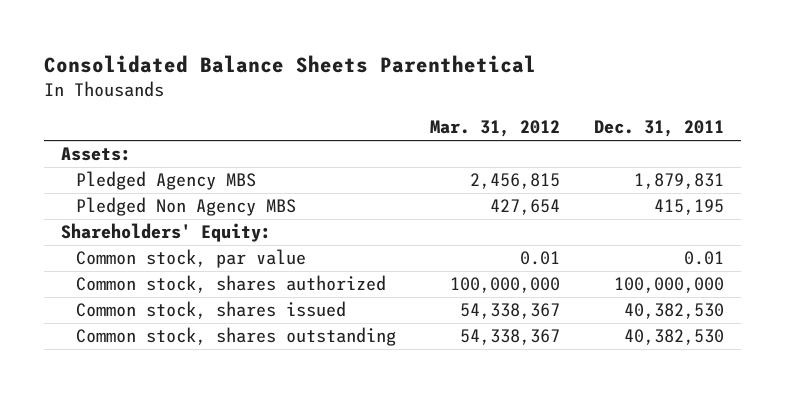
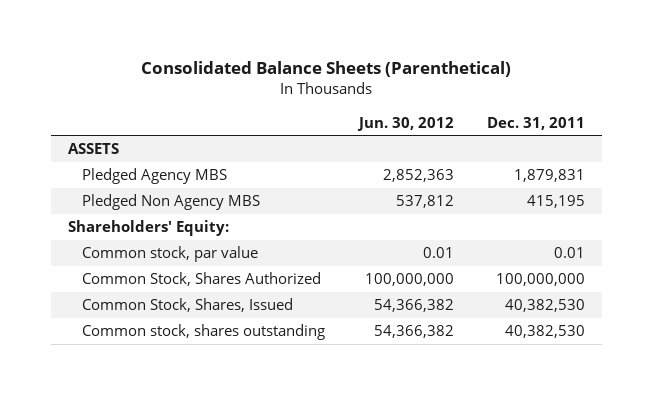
[44,55,537,74] Consolidated Balance Sheets Parenthetical -> [141,61,512,78] Consolidated Balance Sheets (Parenthetical)
[430,120,561,138] Mar. 31, 2012 -> none
none -> [356,116,454,131] Jun. 30, 2012
[61,147,132,162] Assets: -> [67,143,119,155] ASSETS
[76,275,387,294] Common stock, shares authorized -> [82,272,322,287] Common Stock, Shares Authorized
[76,301,347,320] Common stock, shares issued -> [82,298,294,313] Common Stock, Shares, Issued

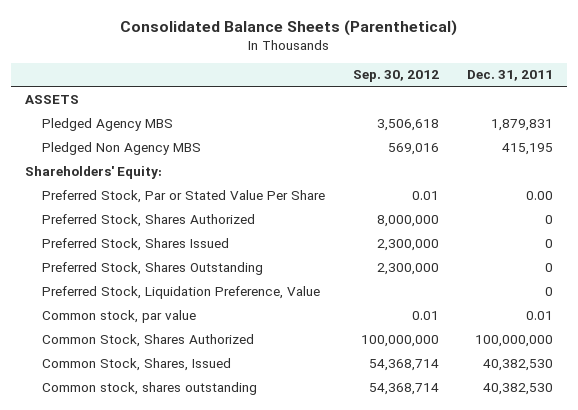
[356,116,454,131] Jun. 30, 2012 -> none
none -> [352,70,439,83] Sep. 30, 2012
none -> [41,189,325,203] Preferred Stock, Par or Stated Value Per Share
none -> [41,213,255,227] Preferred Stock, Shares Authorized
none -> [41,237,229,251] Preferred Stock, Shares Issued
none -> [41,261,263,275] Preferred Stock, Shares Outstanding
none -> [41,285,320,299] Preferred Stock, Liquidation Preference, Value

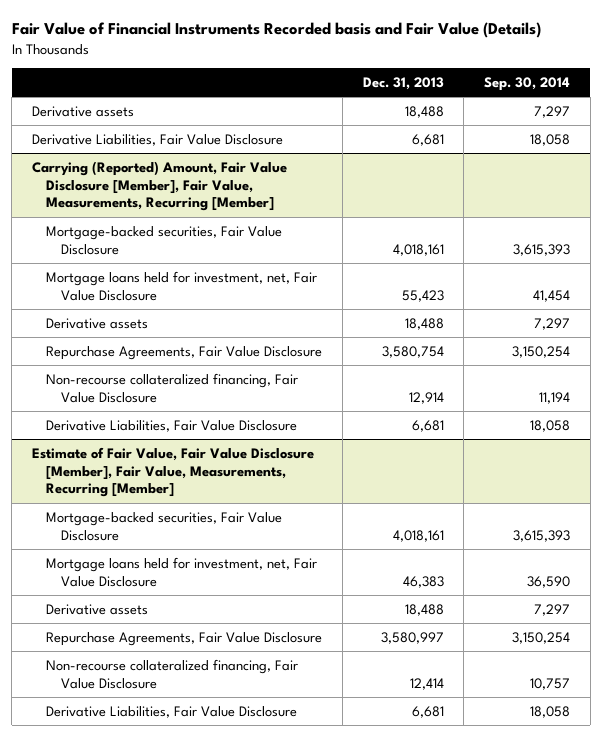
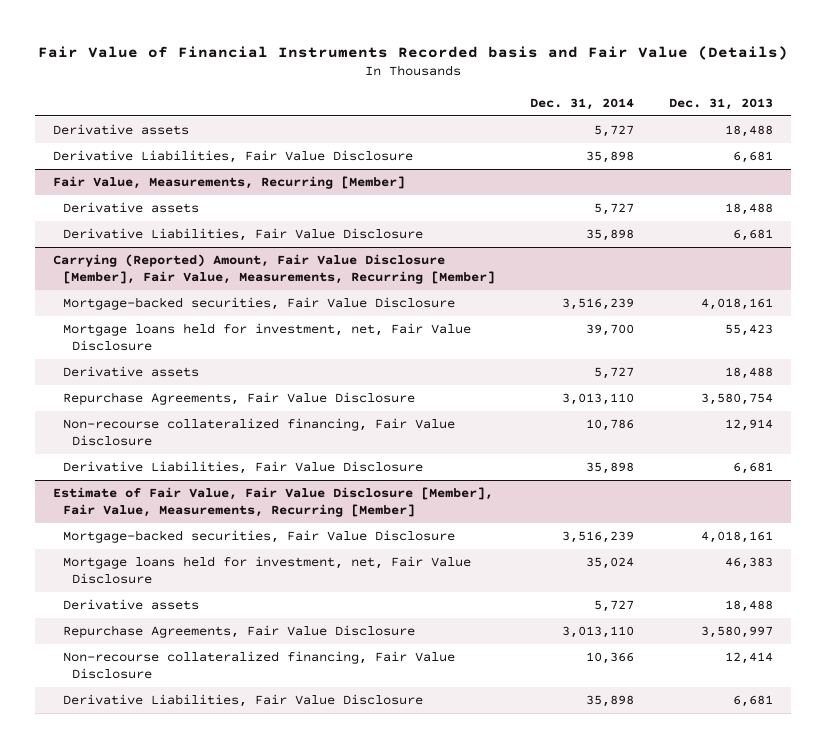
[484,77,571,92] Sep. 30, 2014 -> none
none -> [529,97,634,110] Dec. 31, 2014
none -> [52,176,405,190] Fair Value, Measurements, Recurring [Member]
none -> [62,202,199,214] Derivative assets
none -> [62,228,423,242] Derivative Liabilities, Fair Value Disclosure

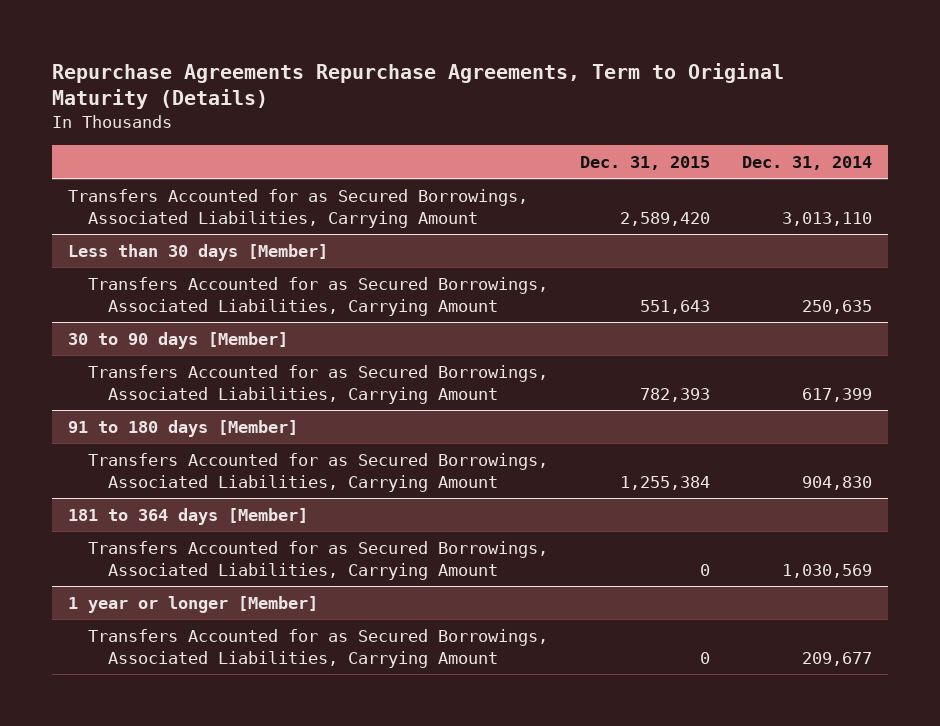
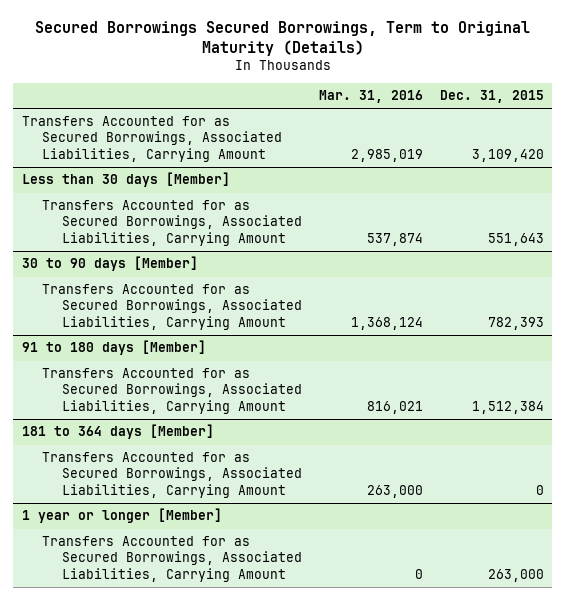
[52,62,785,110] Repurchase Agreements Repurchase Agreements, Term to Original Maturity (Details) -> [34,21,530,56] Secured Borrowings Secured Borrowings, Term to Original Maturity (Details)
[741,155,872,170] Dec. 31, 2014 -> none
none -> [318,90,423,104] Mar. 31, 2016
[619,211,710,226] 2,589,420 -> [471,148,544,162] 3,109,420
[619,475,710,490] 1,255,384 -> [471,400,544,414] 1,512,384
[699,651,710,664] 0 -> [487,568,544,582] 263,000

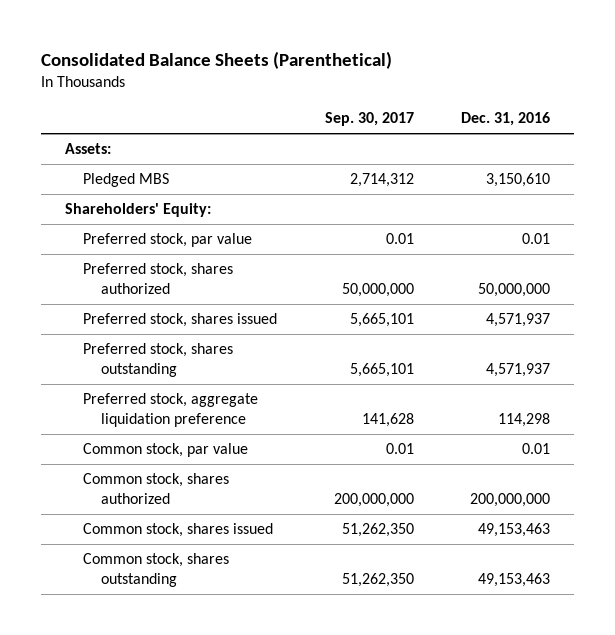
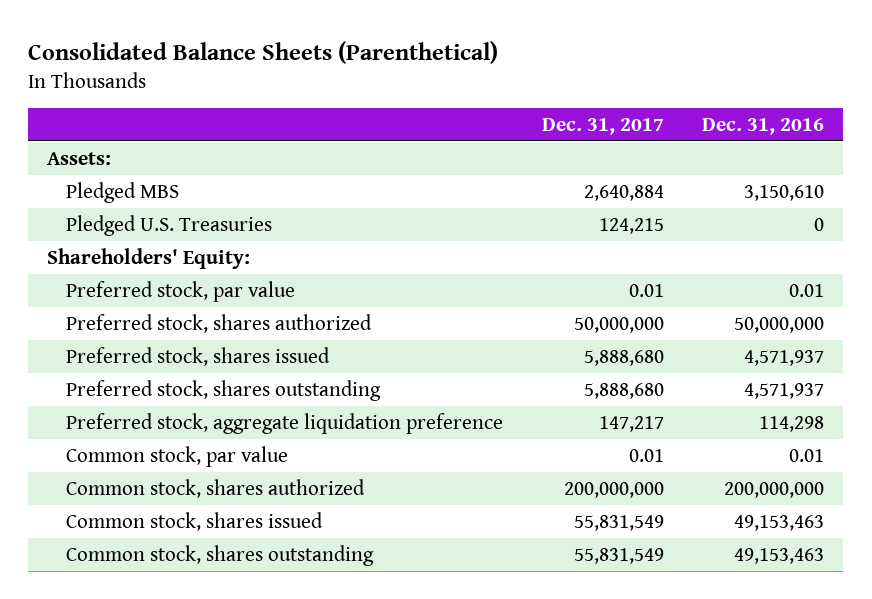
[324,112,414,127] Sep. 30, 2017 -> none
none -> [541,117,664,135] Dec. 31, 2017
none -> [66,214,273,236] Pledged U.S. Treasuries

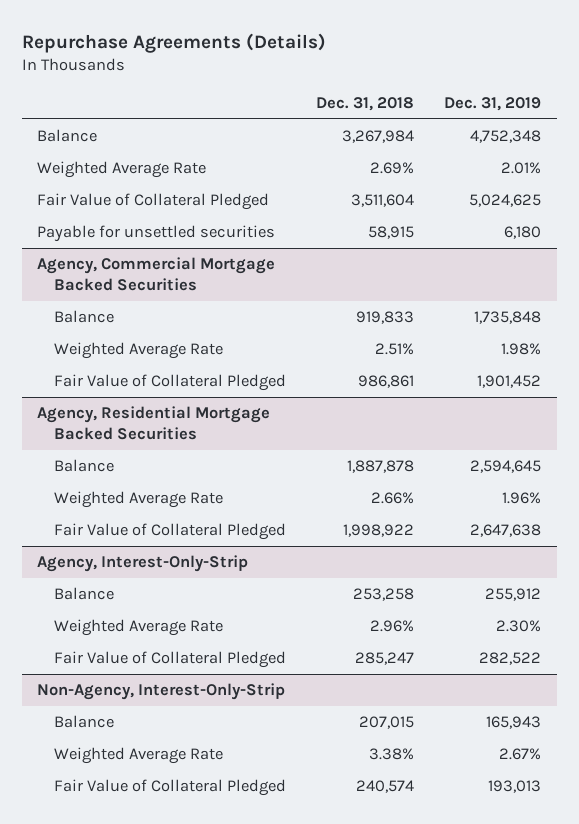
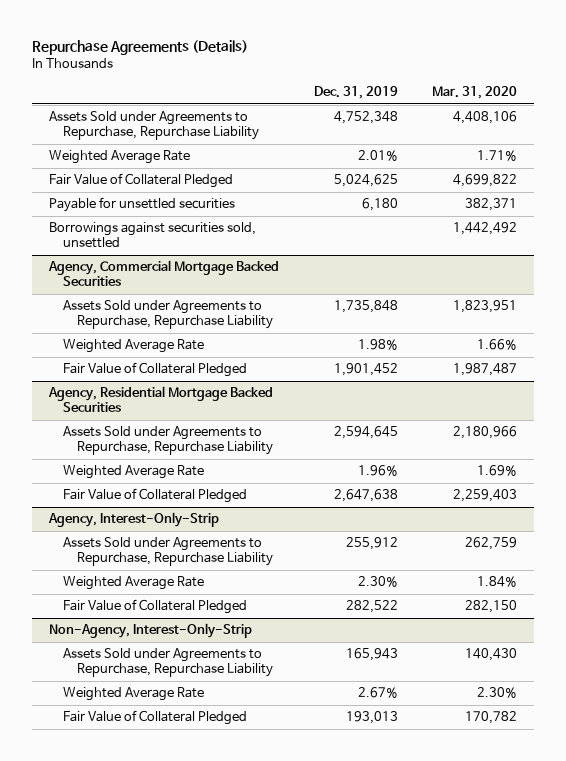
[316,96,415,111] Dec. 31, 2018 -> none
none -> [432,86,518,100] Mar. 31, 2020
[37,129,98,143] Balance -> [49,111,260,141] Assets Sold under Agreements to Repurchase, Repurchase Liability
none -> [49,222,257,249] Borrowings against securities sold, unsettled
[54,310,115,324] Balance -> [63,300,274,330] Assets Sold under Agreements to Repurchase, Repurchase Liability
[54,459,115,473] Balance -> [63,426,274,456] Assets Sold under Agreements to Repurchase, Repurchase Liability
[54,587,115,601] Balance -> [63,537,274,567] Assets Sold under Agreements to Repurchase, Repurchase Liability
[54,715,115,729] Balance -> [63,648,274,678] Assets Sold under Agreements to Repurchase, Repurchase Liability

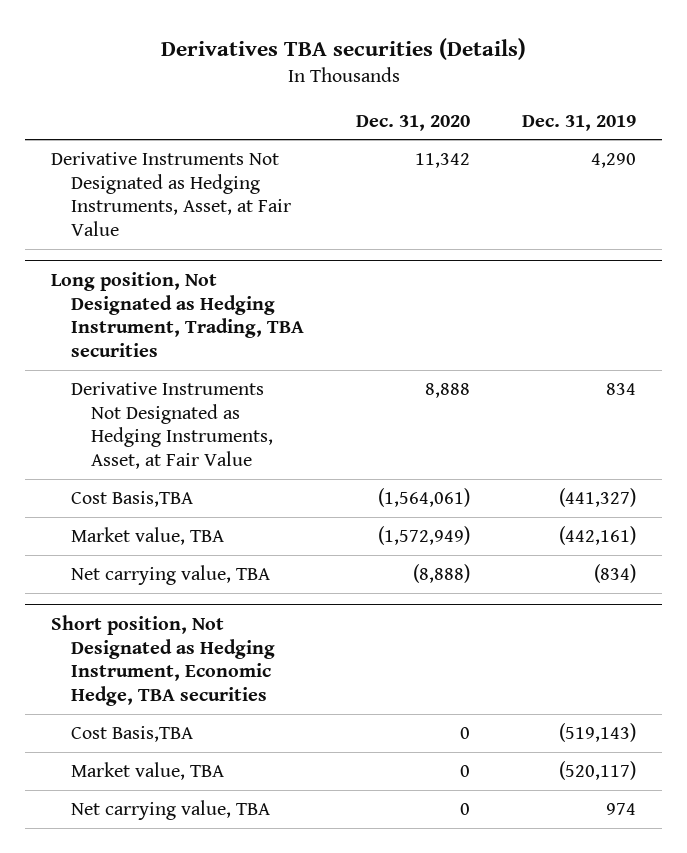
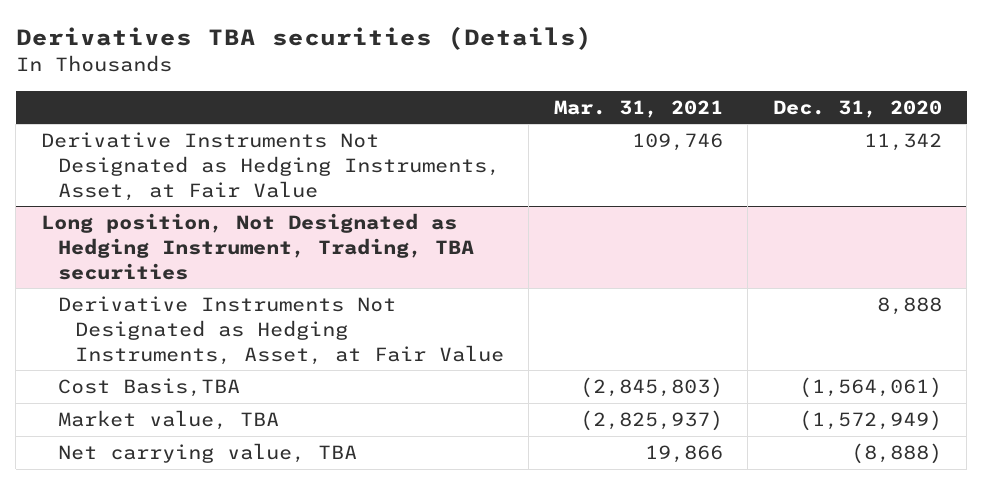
[521,114,636,131] Dec. 31, 2019 -> none
none -> [553,99,723,118] Mar. 31, 2021
[51,614,276,706] Short position, Not Designated as Hedging Instrument, Economic Hedge, TBA securities -> none
[71,726,194,743] Cost Basis,TBA -> none
[71,762,225,781] Market value, TBA -> none
[71,800,271,821] Net carrying value, TBA -> none

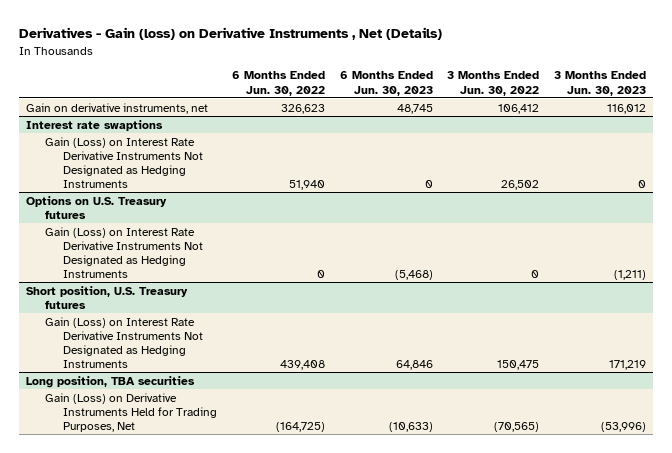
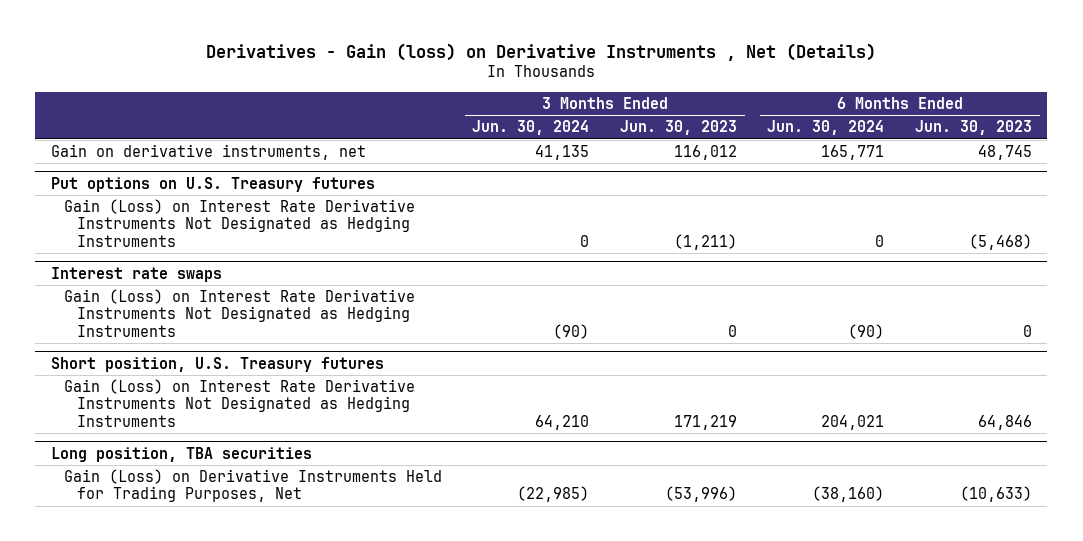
[231,71,325,96] 6 Months Ended Jun. 30, 2022 -> none
[447,71,540,96] 3 Months Ended Jun. 30, 2022 -> none
none -> [472,120,590,136] Jun. 30, 2024
none -> [767,120,885,136] Jun. 30, 2024
[26,119,164,131] Interest rate swaptions -> none
[44,136,204,188] Gain (Loss) on Interest Rate Derivative Instruments Not Designated as Hedging Instruments -> none
[26,195,168,219] Options on U.S. Treasury futures -> [50,176,375,192] Put options on U.S. Treasury futures
none -> [50,266,222,282] Interest rate swaps
none -> [63,289,415,337] Gain (Loss) on Interest Rate Derivative Instruments Not Designated as Hedging Instruments

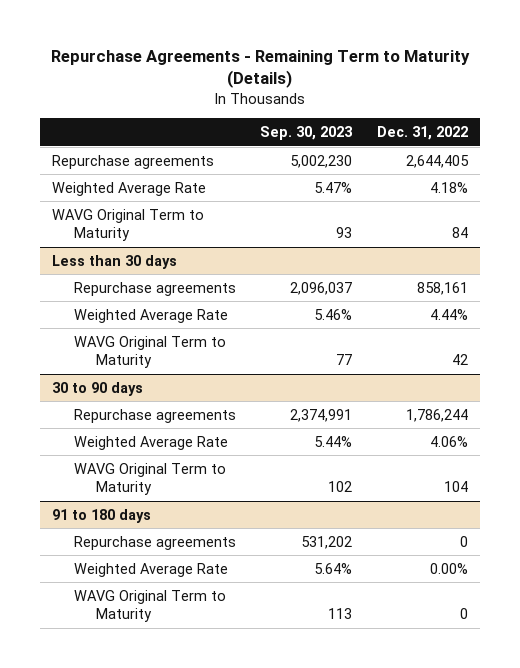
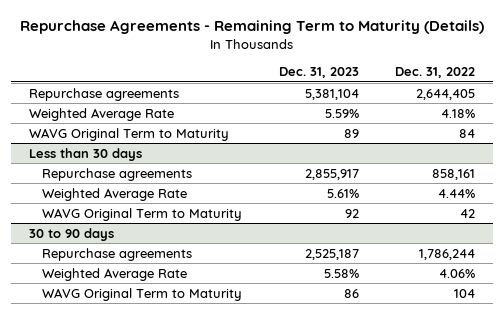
[260,126,354,141] Sep. 30, 2023 -> none
none -> [278,67,359,79] Dec. 31, 2023
[51,508,151,523] 91 to 180 days -> none
[73,535,236,550] Repurchase agreements -> none
[73,562,228,577] Weighted Average Rate -> none
[73,589,226,623] WAVG Original Term to Maturity -> none

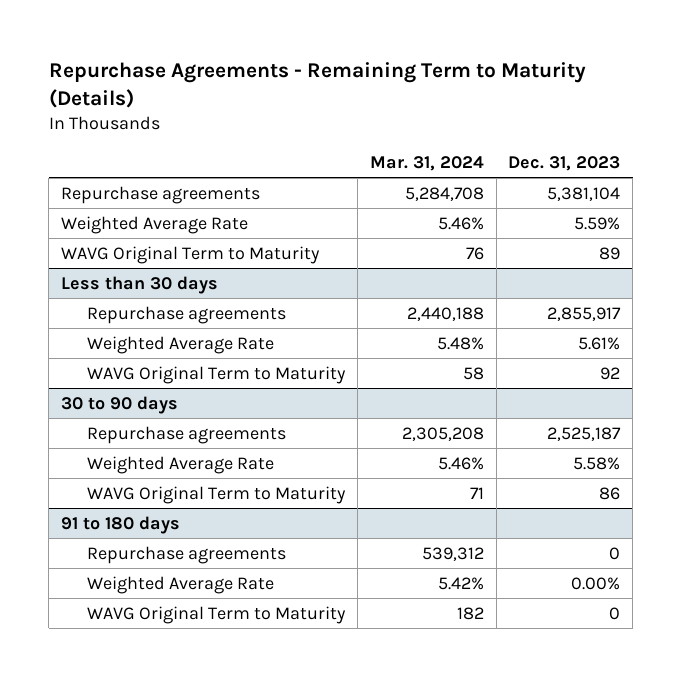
[395,67,476,79] Dec. 31, 2022 -> none
none -> [369,156,484,172] Mar. 31, 2024
none -> [61,515,181,534] 91 to 180 days
none -> [87,545,287,564] Repurchase agreements
none -> [87,575,275,594] Weighted Average Rate
none -> [87,605,347,624] WAVG Original Term to Maturity

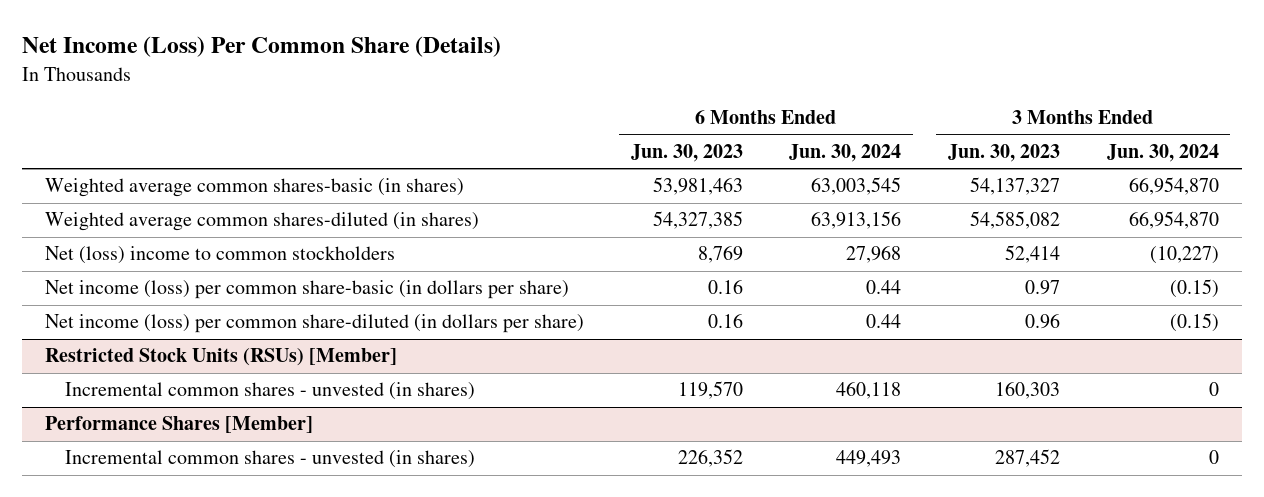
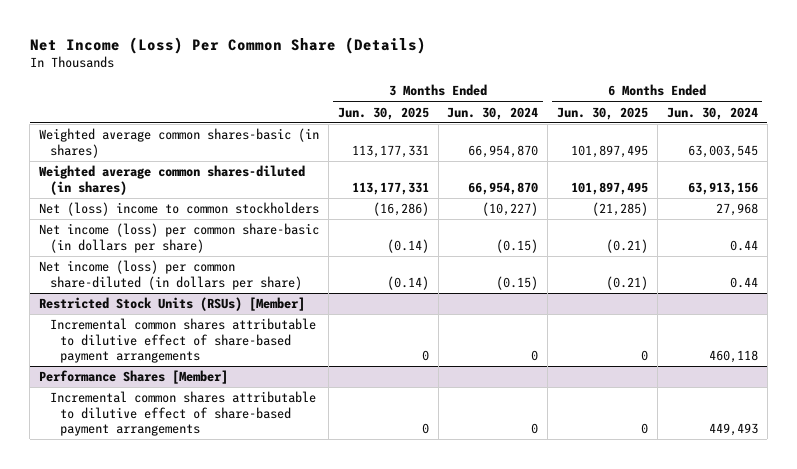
[630,144,743,163] Jun. 30, 2023 -> none
[948,144,1061,163] Jun. 30, 2023 -> none
none -> [337,106,429,120] Jun. 30, 2025
none -> [557,106,649,120] Jun. 30, 2025
[64,382,475,401] Incremental common shares - unvested (in shares) -> [49,318,316,364] Incremental common shares attributable to dilutive effect of share-based payment arrangements
[64,450,475,469] Incremental common shares - unvested (in shares) -> [49,391,316,437] Incremental common shares attributable to dilutive effect of share-based payment arrangements

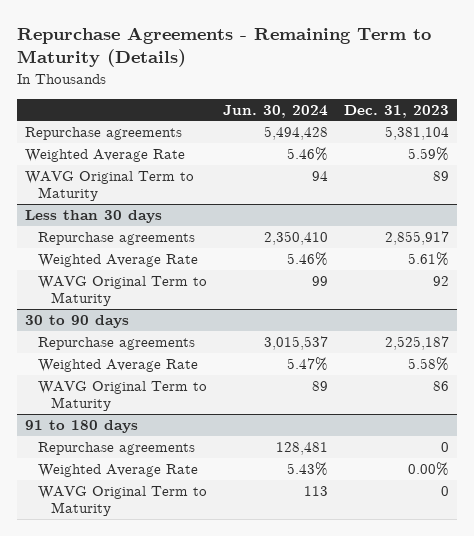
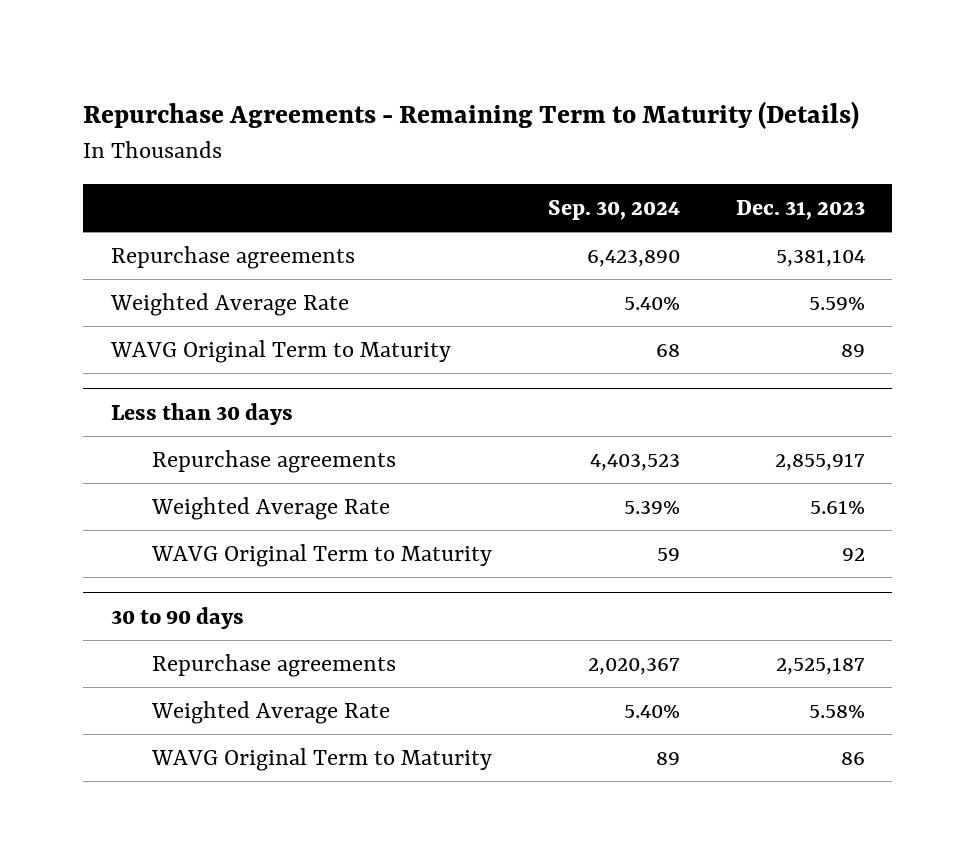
[222,104,328,118] Jun. 30, 2024 -> none
none -> [547,199,680,220] Sep. 30, 2024
[24,420,138,434] 91 to 180 days -> none
[37,442,195,456] Repurchase agreements -> none
[37,464,198,478] Weighted Average Rate -> none
[37,486,207,517] WAVG Original Term to Maturity -> none

